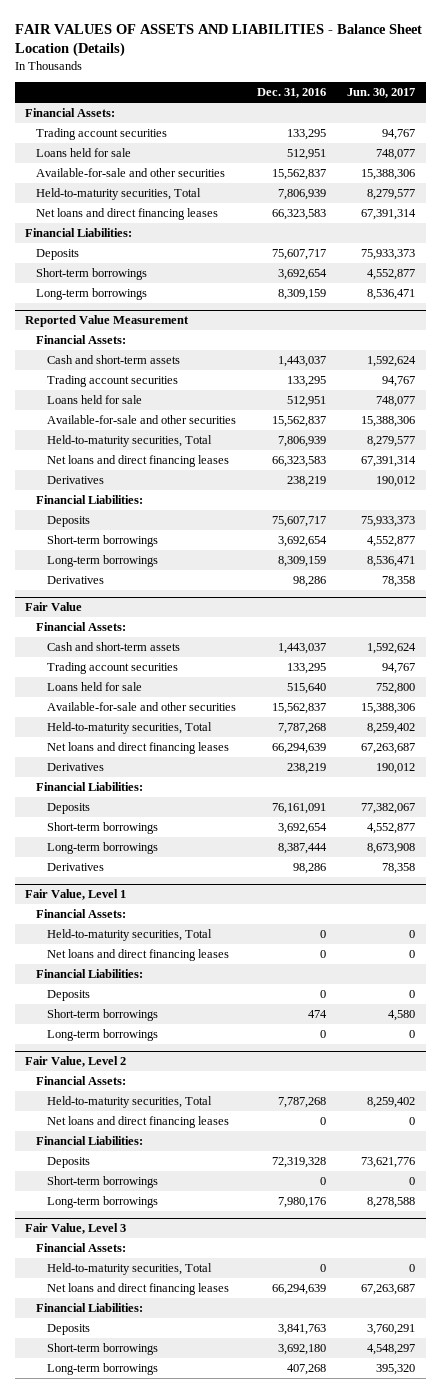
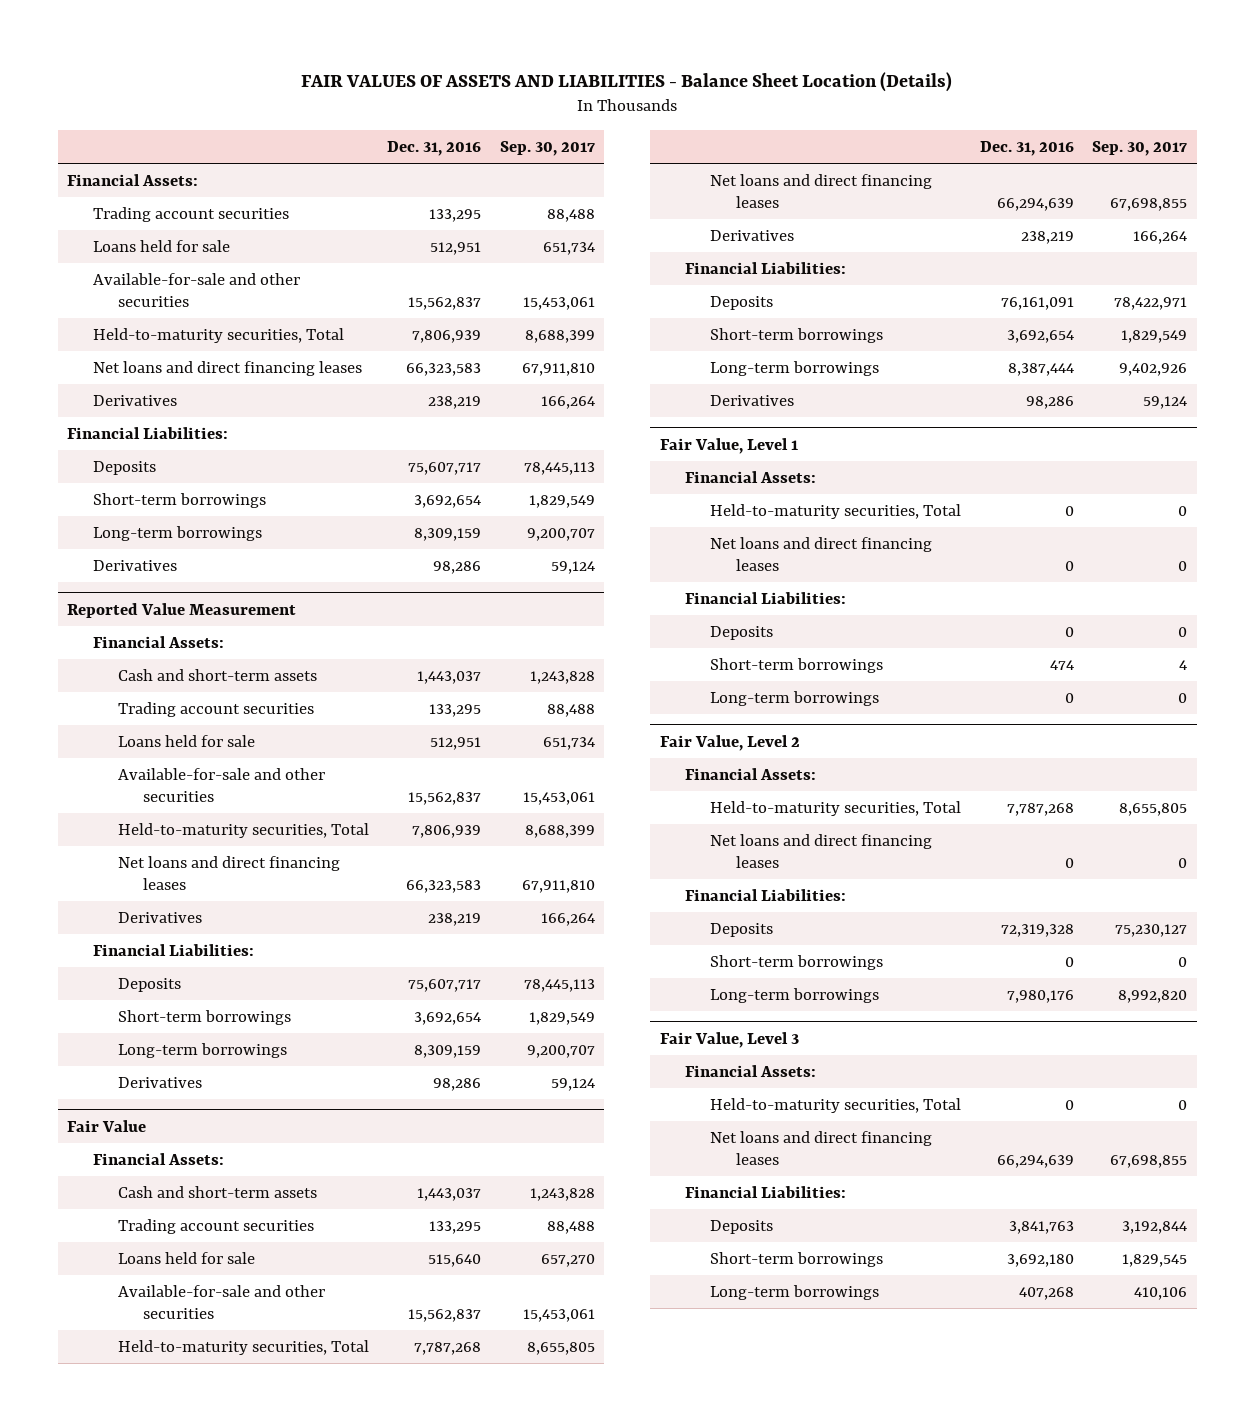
[347,88,416,99] Jun. 30, 2017 -> none
none -> [499,140,595,156] Sep. 30, 2017
none -> [92,394,177,406] Derivatives
none -> [92,559,177,571] Derivatives

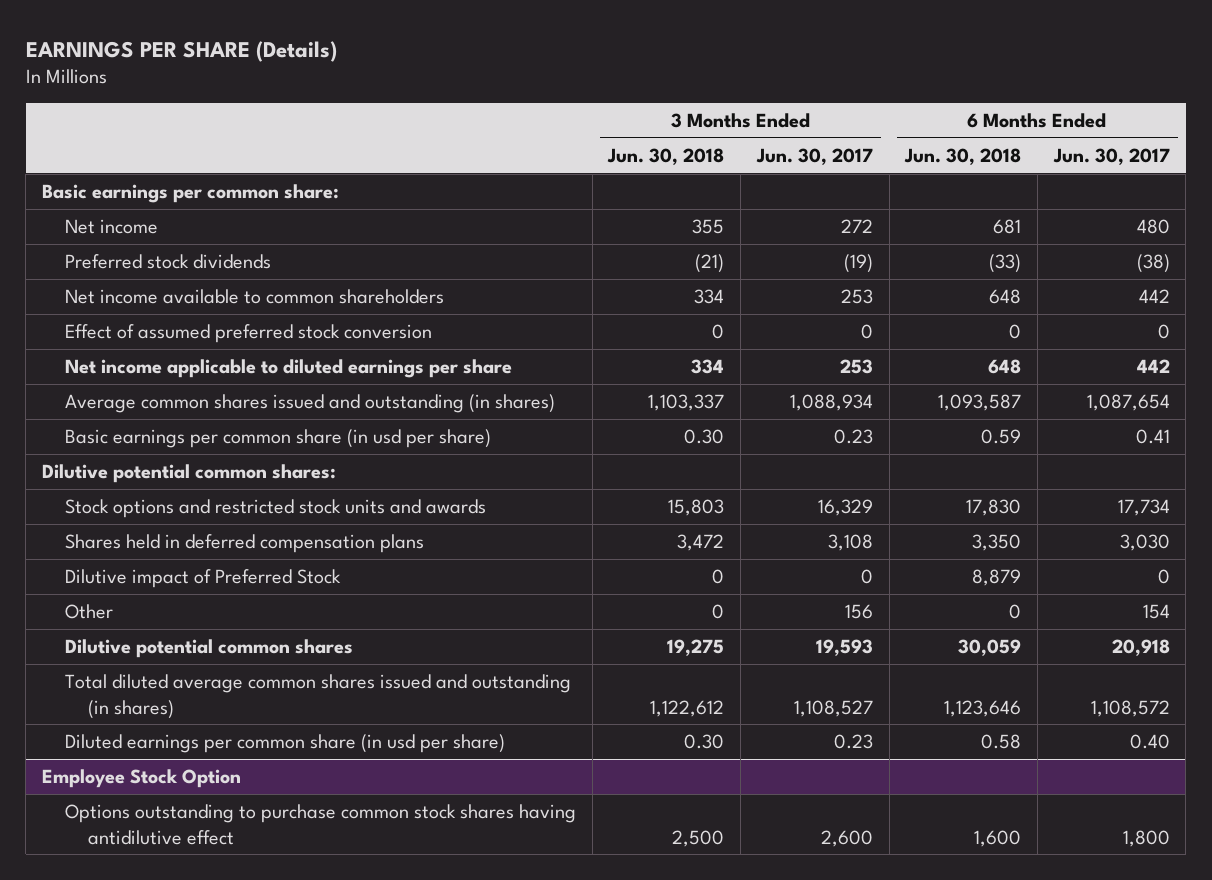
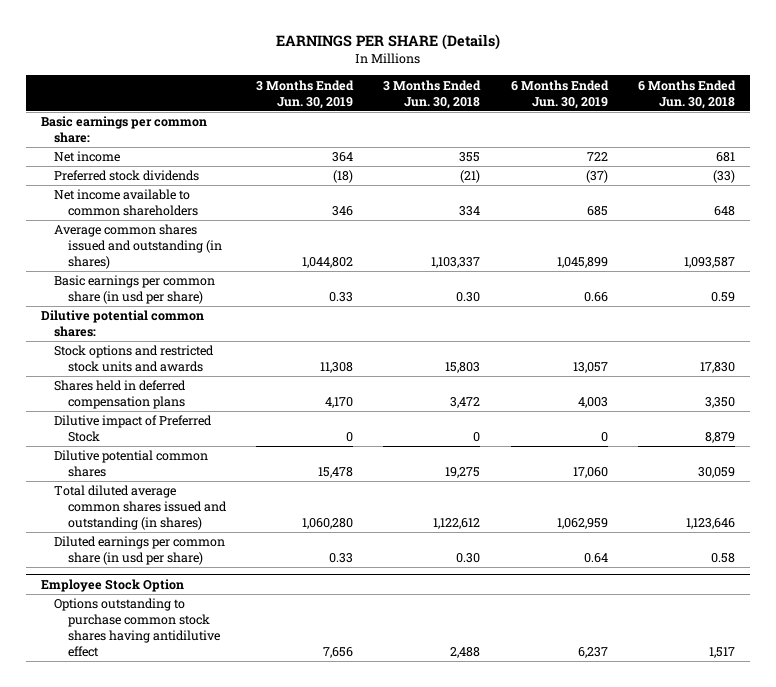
[755,147,873,165] Jun. 30, 2017 -> none
[1052,147,1170,165] Jun. 30, 2017 -> none
none -> [256,79,355,109] 3 Months Ended Jun. 30, 2019
none -> [510,79,609,109] 6 Months Ended Jun. 30, 2019
[65,323,433,343] Effect of assumed preferred stock conversion -> none
[65,358,513,378] Net income applicable to diluted earnings per share -> none
[65,603,114,619] Other -> none
[672,829,725,847] 2,500 -> [450,646,481,658] 2,488
[974,829,1022,847] 1,600 -> [709,646,736,658] 1,517

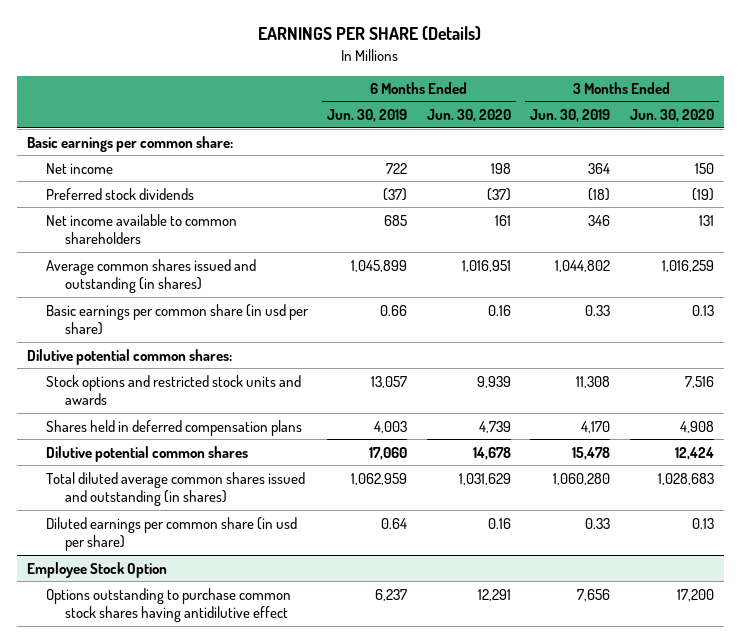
[383,79,482,109] 3 Months Ended Jun. 30, 2018 -> none
[638,79,737,109] 6 Months Ended Jun. 30, 2018 -> none
none -> [426,109,511,123] Jun. 30, 2020
none -> [629,109,714,123] Jun. 30, 2020
[54,415,213,443] Dilutive impact of Preferred Stock -> none

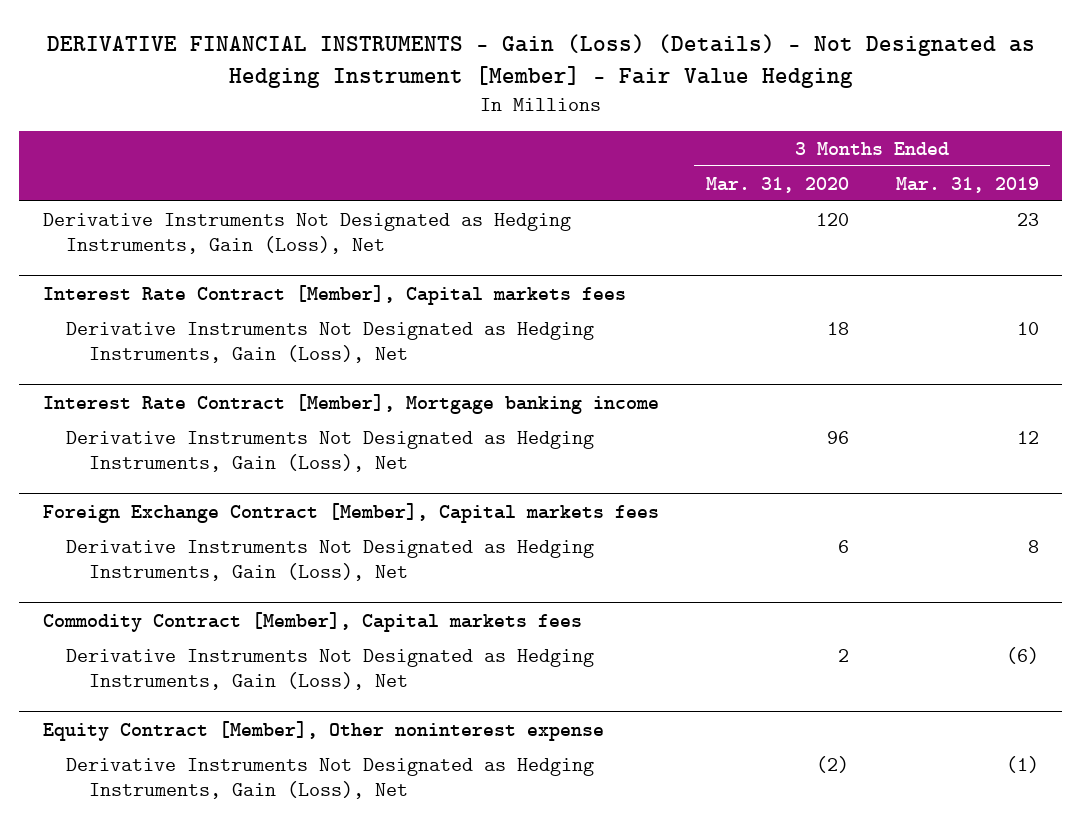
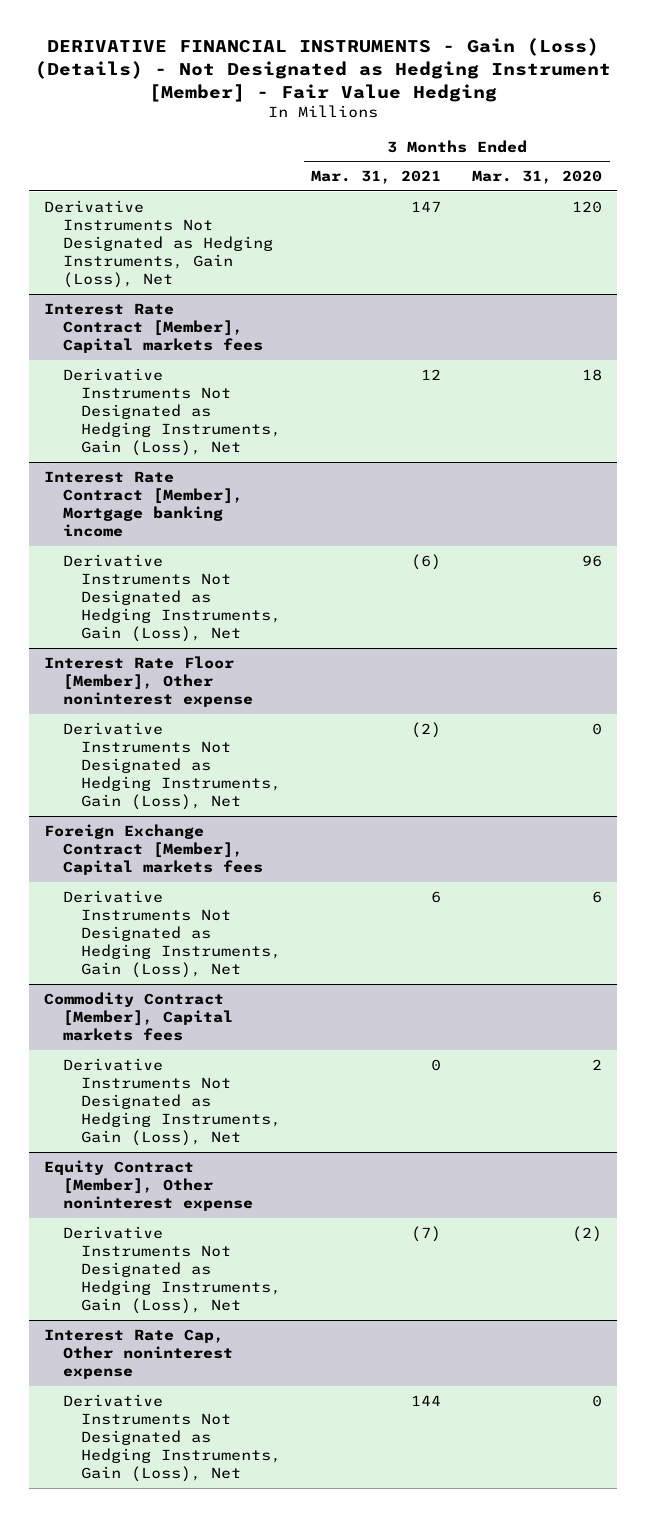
[895,176,1039,193] Mar. 31, 2019 -> none
none -> [311,170,442,185] Mar. 31, 2021
none -> [44,655,253,708] Interest Rate Floor [Member], Other noninterest expense
none -> [62,721,281,811] Derivative Instruments Not Designated as Hedging Instruments, Gain (Loss), Net
none -> [44,1328,233,1380] Interest Rate Cap, Other noninterest expense
none -> [62,1393,281,1483] Derivative Instruments Not Designated as Hedging Instruments, Gain (Loss), Net

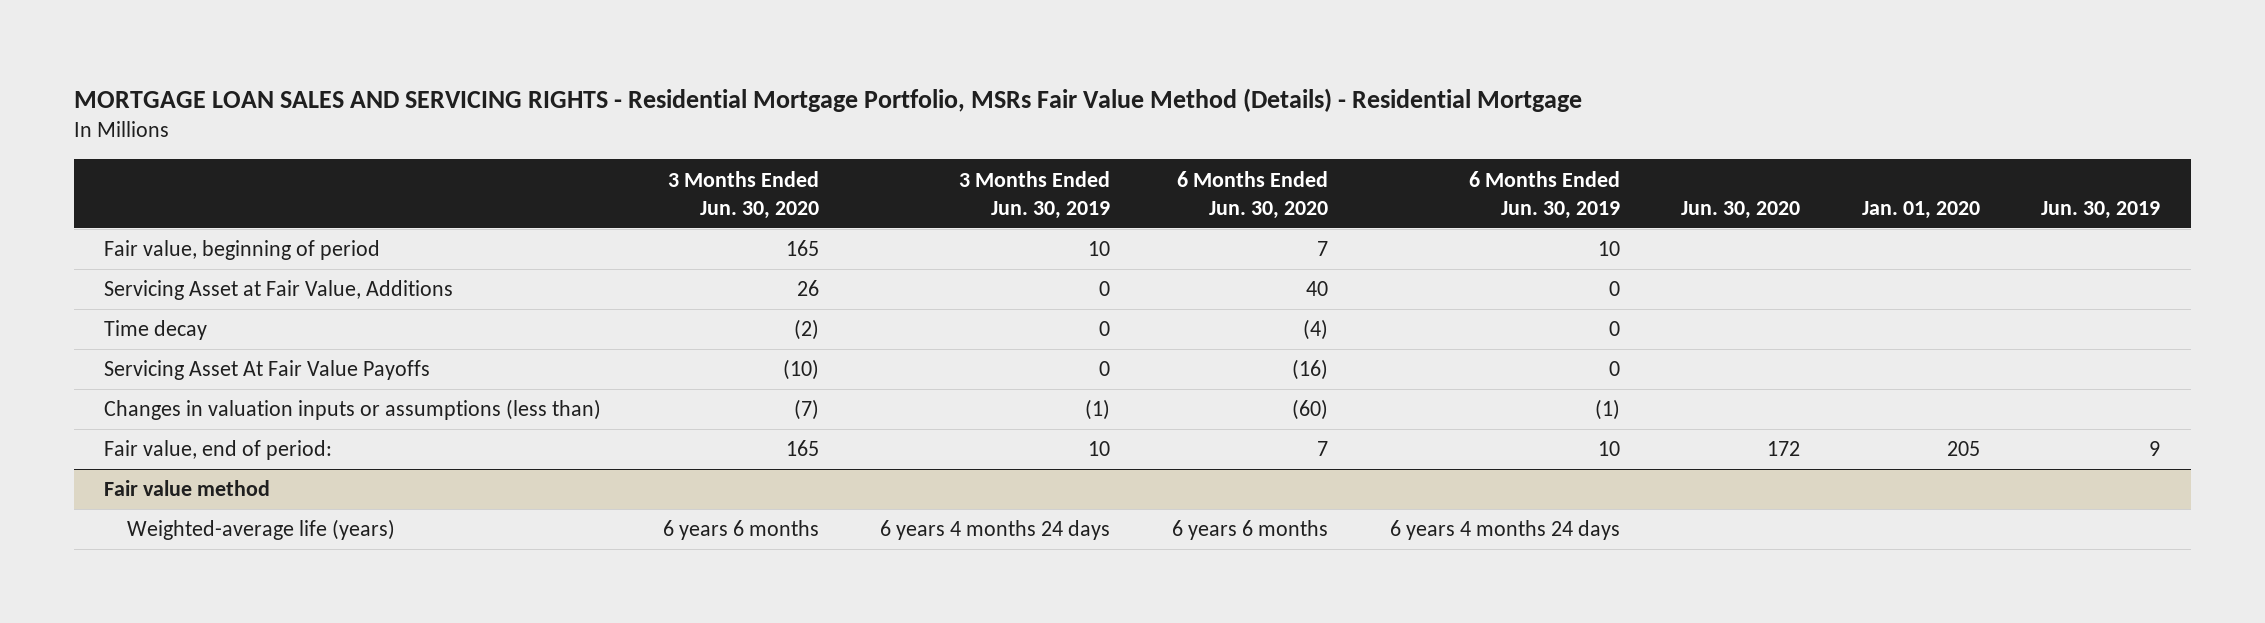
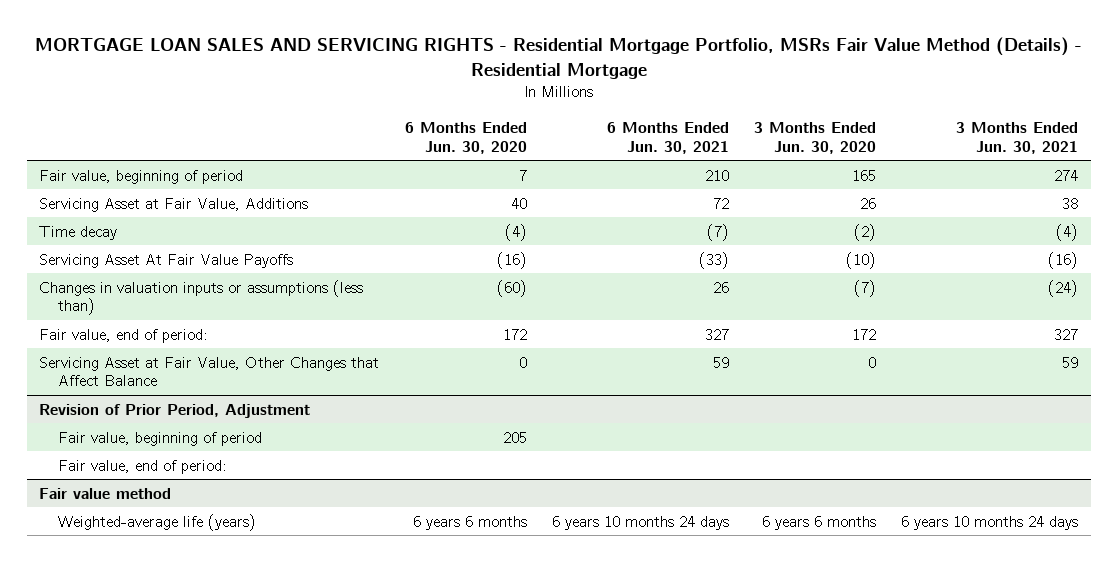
[959,170,1111,219] 3 Months Ended Jun. 30, 2019 -> none
[1468,170,1620,219] 6 Months Ended Jun. 30, 2019 -> none
[1681,200,1801,219] Jun. 30, 2020 -> none
[1861,200,1980,219] Jan. 01, 2020 -> none
[2041,200,2161,219] Jun. 30, 2019 -> none
none -> [606,121,729,154] 6 Months Ended Jun. 30, 2021
none -> [956,121,1079,154] 3 Months Ended Jun. 30, 2021
[785,440,819,457] 165 -> [852,328,877,340] 172
[1316,441,1328,457] 7 -> [502,328,527,340] 172
none -> [39,356,380,387] Servicing Asset at Fair Value, Other Changes that Affect Balance
none -> [39,403,311,418] Revision of Prior Period, Adjustment
none -> [58,431,263,446] Fair value, beginning of period
none -> [58,459,228,474] Fair value, end of period:

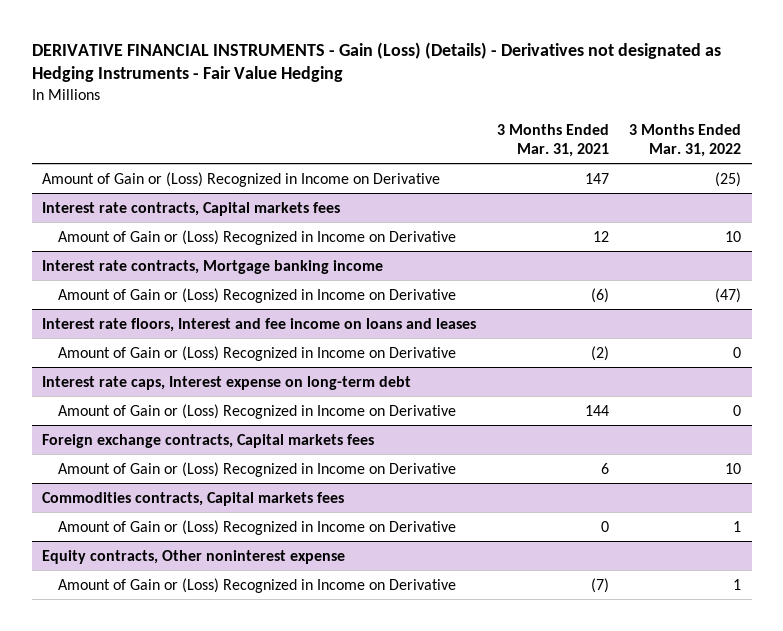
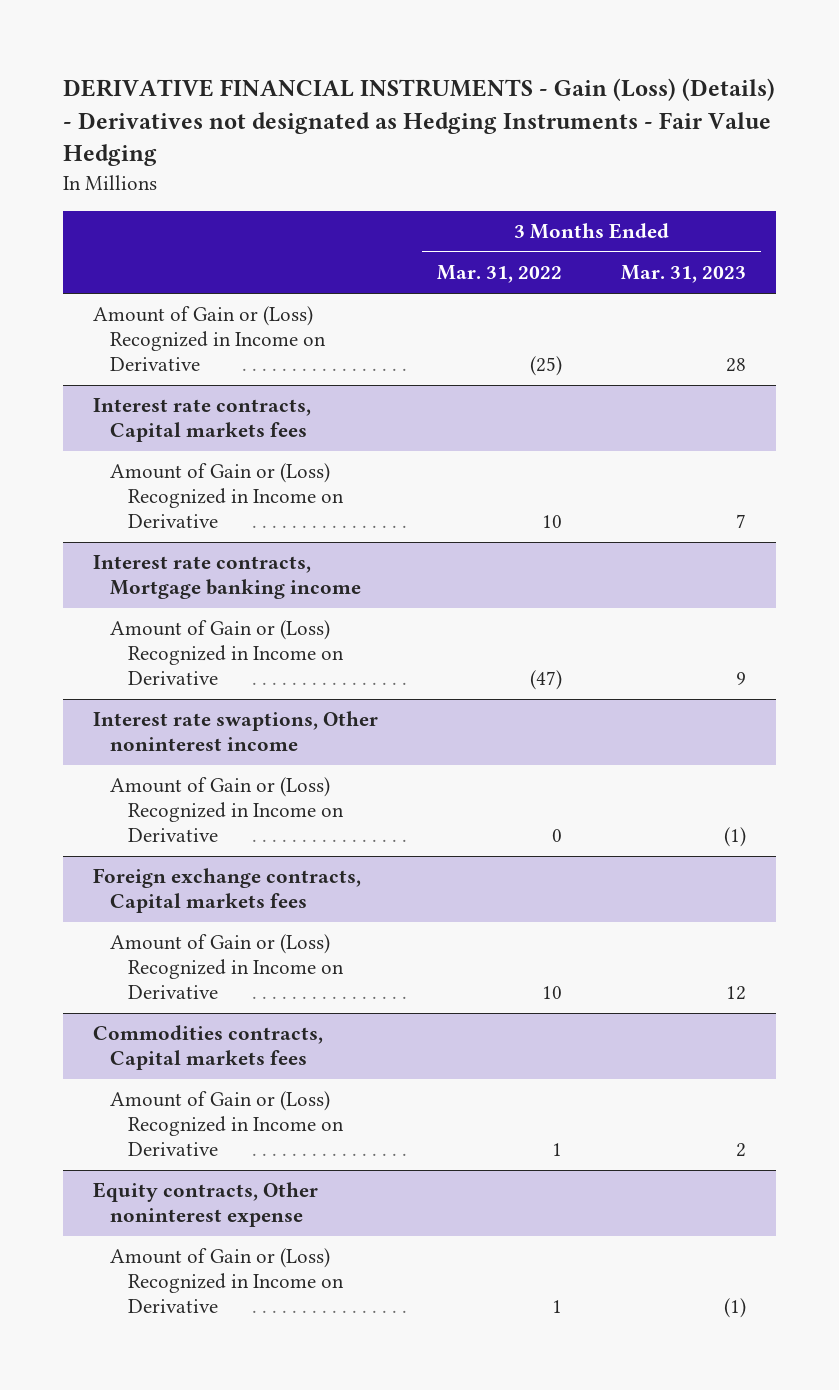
[496,123,609,157] 3 Months Ended Mar. 31, 2021 -> none
none -> [621,265,747,284] Mar. 31, 2023
[42,317,477,332] Interest rate floors, Interest and fee income on loans and leases -> none
[57,345,456,361] Amount of Gain or (Loss) Recognized in Income on Derivative -> none
[42,375,412,390] Interest rate caps, Interest expense on long-term debt -> none
none -> [92,711,378,752] Interest rate swaptions, Other noninterest income

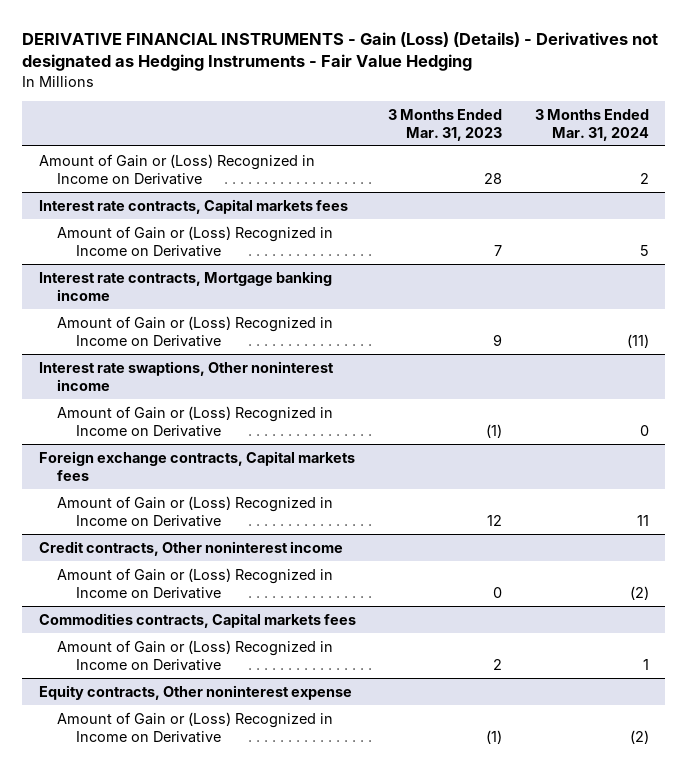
[437,265,563,284] Mar. 31, 2022 -> none
none -> [534,108,649,141] 3 Months Ended Mar. 31, 2024
none -> [38,540,343,556] Credit contracts, Other noninterest income
none -> [57,567,334,599] Amount of Gain or (Loss) Recognized in Income on Derivative

